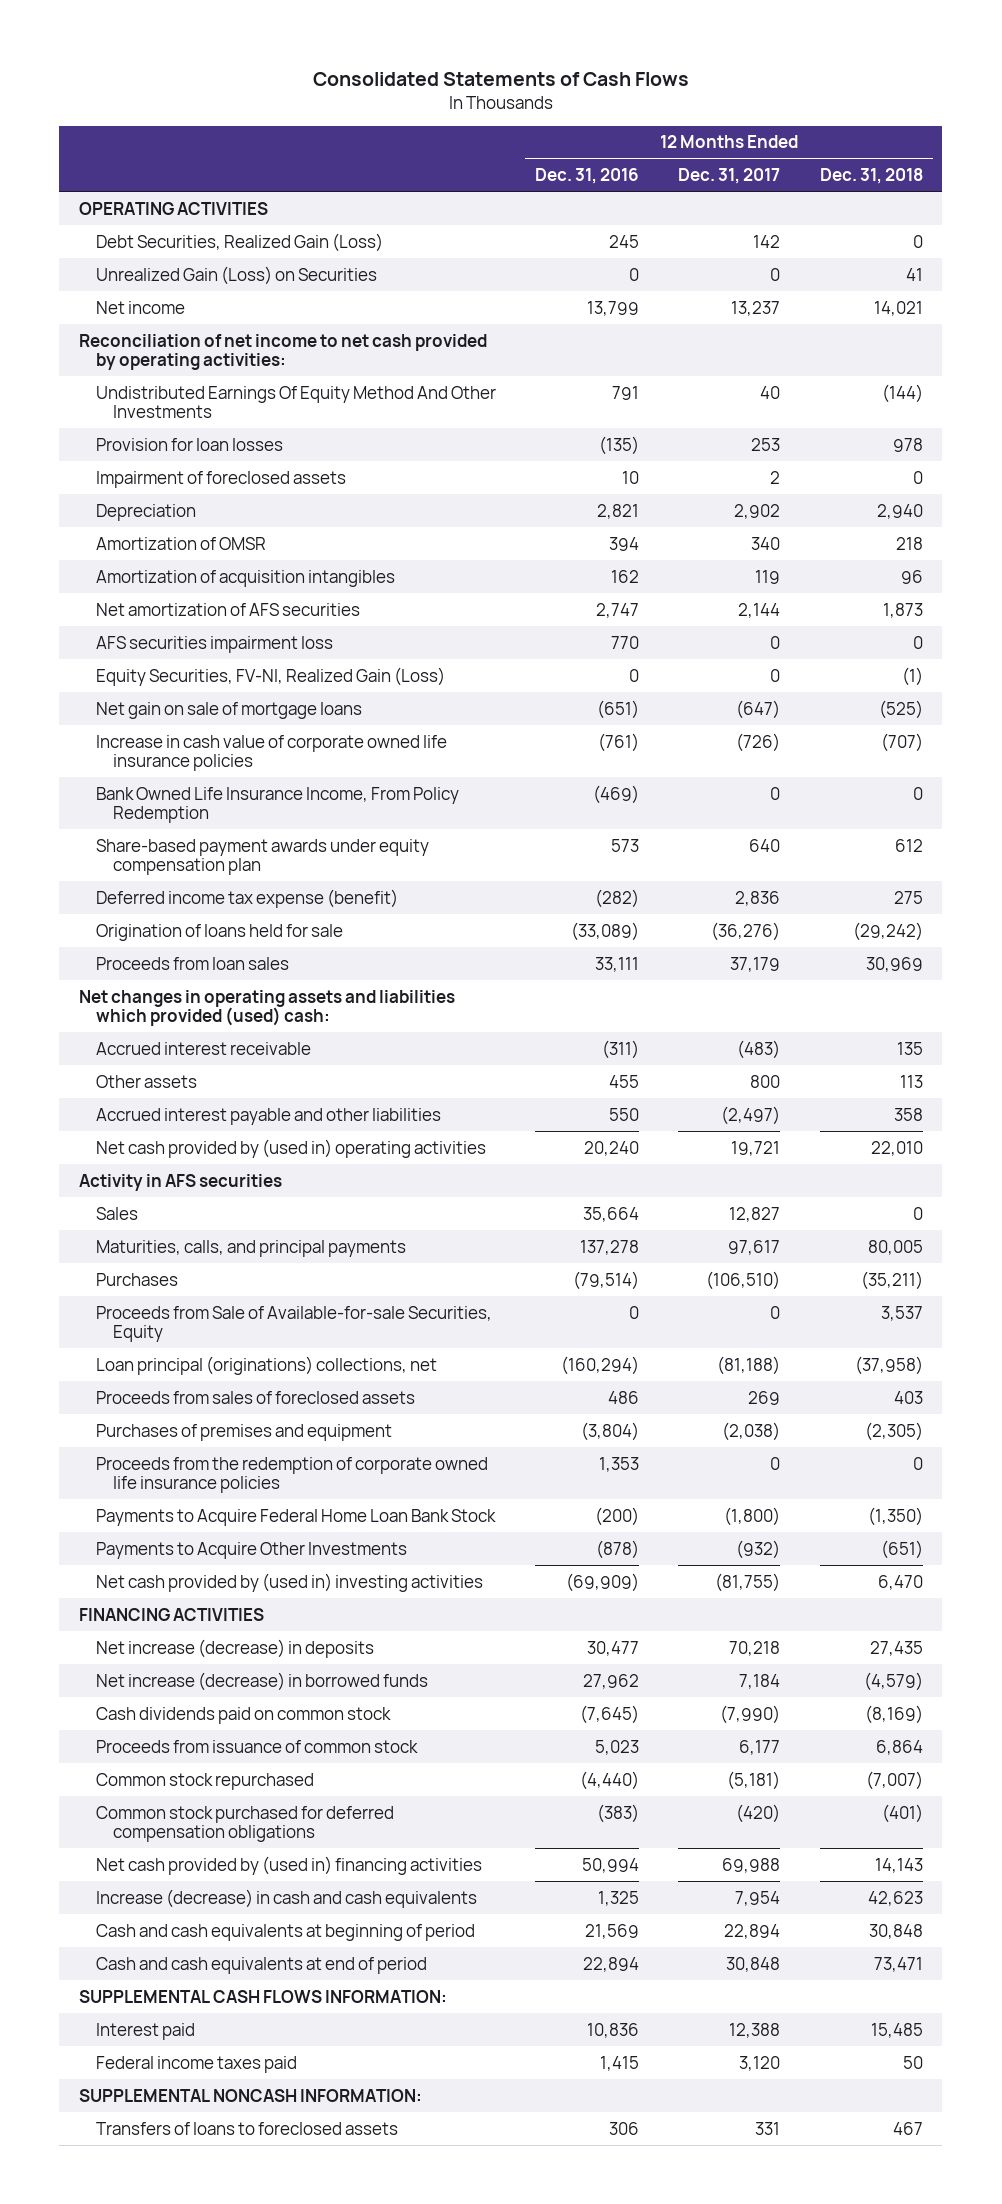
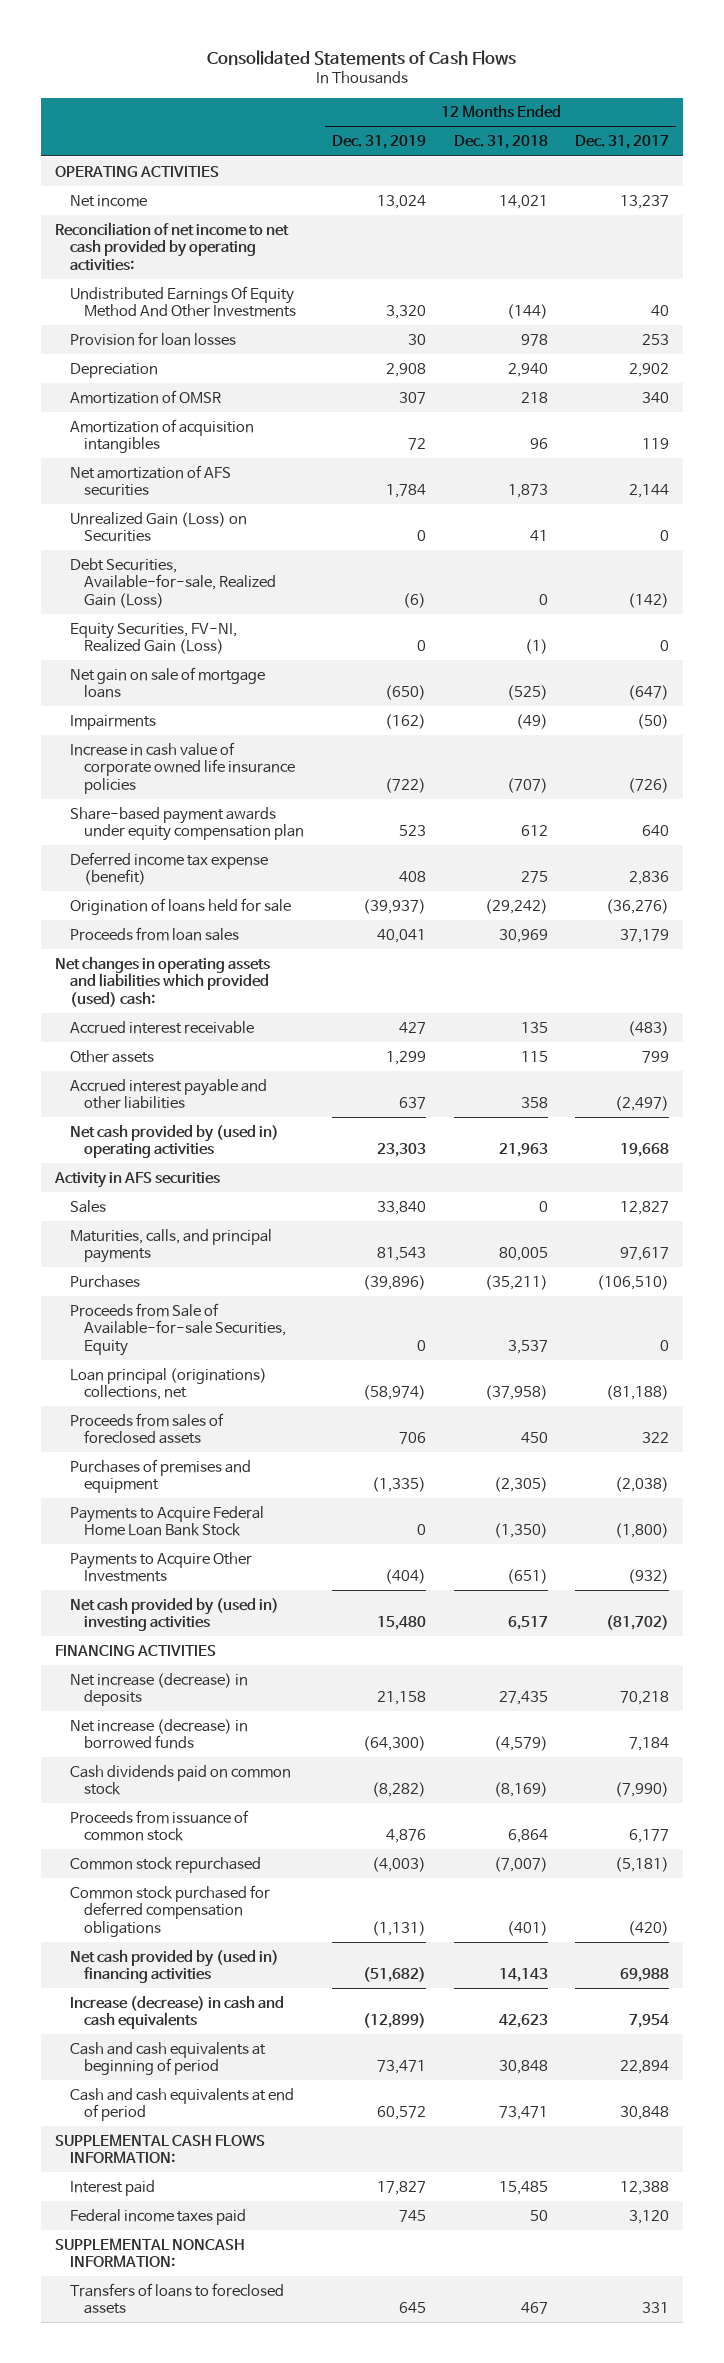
[535,168,640,185] Dec. 31, 2016 -> none
none -> [331,135,426,150] Dec. 31, 2019
[95,232,383,252] Debt Securities, Realized Gain (Loss) -> none
[95,470,346,488] Impairment of foreclosed assets -> none
[95,635,333,653] AFS securities impairment loss -> none
[95,265,377,285] Unrealized Gain (Loss) on Securities -> [69,511,247,543] Unrealized Gain (Loss) on Securities
none -> [69,557,277,608] Debt Securities, Available-for-sale, Realized Gain (Loss)
none -> [69,714,156,730] Impairments
[95,786,459,824] Bank Owned Life Insurance Income, From Policy Redemption -> none
[750,1074,781,1088] 800 -> [642,1050,670,1063] 799
[899,1074,923,1088] 113 -> [520,1050,548,1062] 115
[731,1140,781,1156] 19,721 -> [620,1143,670,1158] 19,668
[870,1140,923,1156] 22,010 -> [498,1143,548,1158] 21,963
[748,1390,781,1405] 269 -> [642,1432,670,1444] 322
[893,1390,923,1404] 403 -> [520,1432,548,1444] 450
[95,1456,488,1494] Proceeds from the redemption of corporate owned life insurance policies -> none
[715,1572,781,1592] (81,755) -> [606,1615,670,1631] (81,702)
[877,1574,923,1590] 6,470 -> [507,1616,548,1631] 6,517

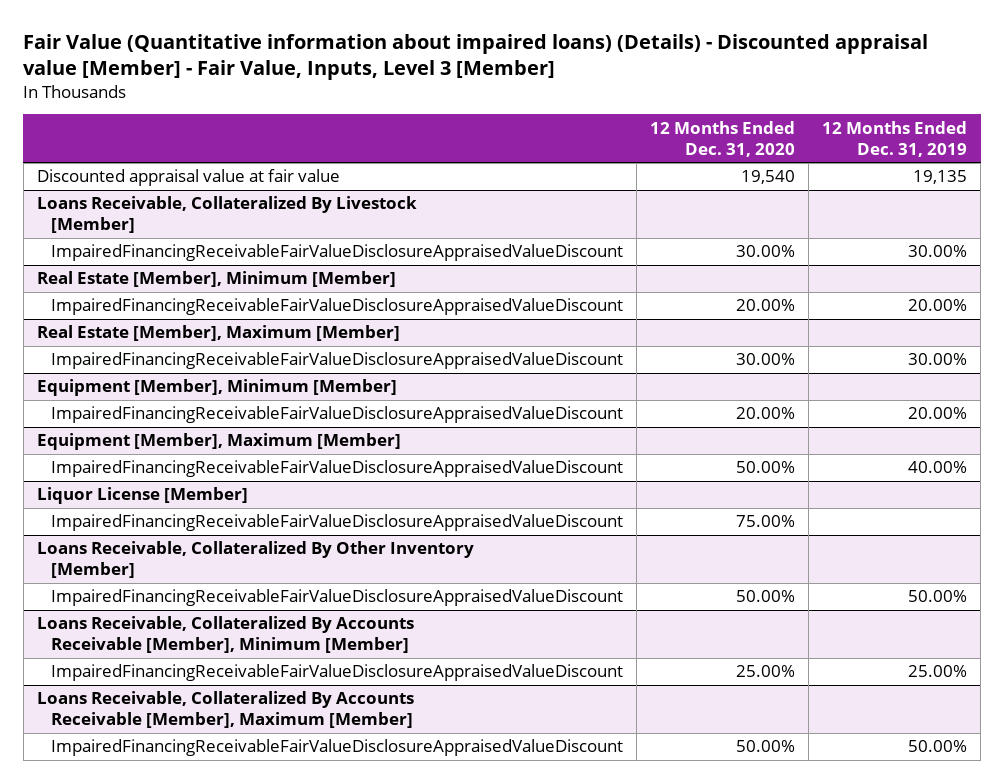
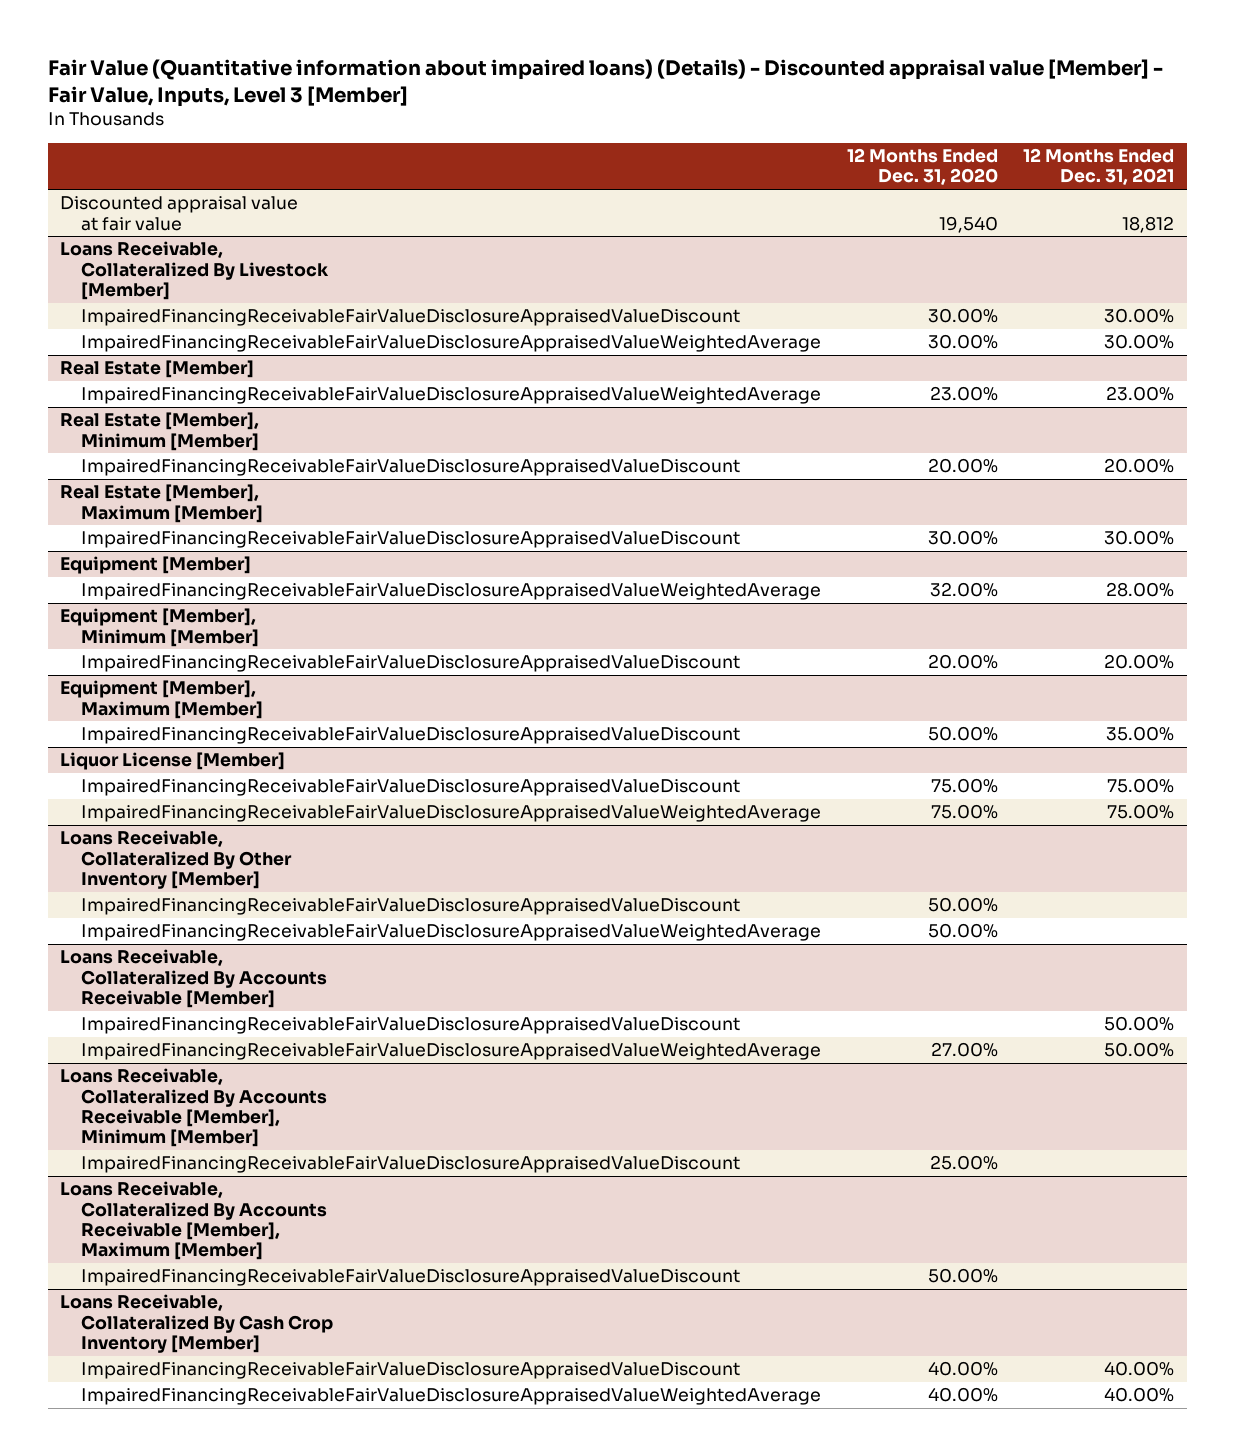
[822,120,968,157] 12 Months Ended Dec. 31, 2019 -> none
none -> [1022,148,1174,186] 12 Months Ended Dec. 31, 2021
none -> [81,335,822,353] ImpairedFinancingReceivableFairValueDisclosureAppraisedValueWeightedAverage
none -> [60,360,255,379] Real Estate [Member]
none -> [81,387,822,405] ImpairedFinancingReceivableFairValueDisclosureAppraisedValueWeightedAverage
none -> [60,556,252,575] Equipment [Member]
none -> [81,583,822,601] ImpairedFinancingReceivableFairValueDisclosureAppraisedValueWeightedAverage
none -> [81,805,822,823] ImpairedFinancingReceivableFairValueDisclosureAppraisedValueWeightedAverage
none -> [81,924,822,942] ImpairedFinancingReceivableFairValueDisclosureAppraisedValueWeightedAverage
none -> [60,949,328,1008] Loans Receivable, Collateralized By Accounts Receivable [Member]
none -> [81,1017,741,1035] ImpairedFinancingReceivableFairValueDisclosureAppraisedValueDiscount
none -> [81,1043,822,1061] ImpairedFinancingReceivableFairValueDisclosureAppraisedValueWeightedAverage
none -> [60,1294,334,1353] Loans Receivable, Collateralized By Cash Crop Inventory [Member]
none -> [81,1362,741,1380] ImpairedFinancingReceivableFairValueDisclosureAppraisedValueDiscount
none -> [81,1388,822,1406] ImpairedFinancingReceivableFairValueDisclosureAppraisedValueWeightedAverage

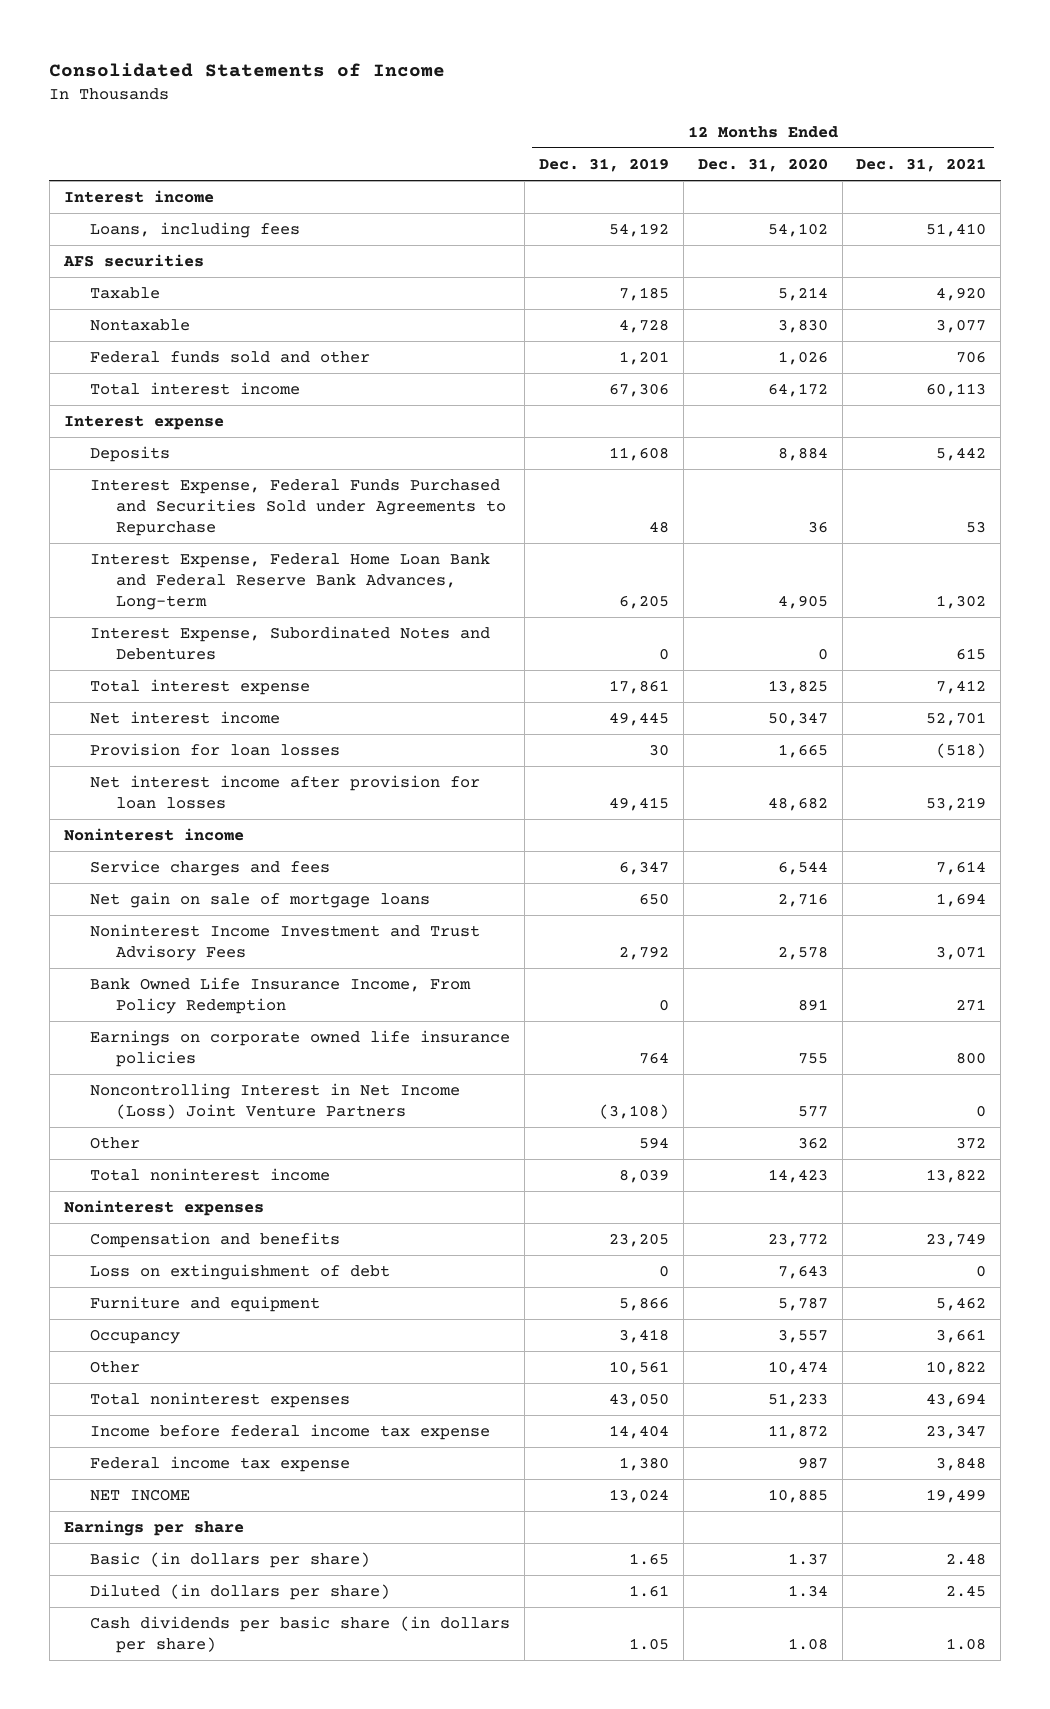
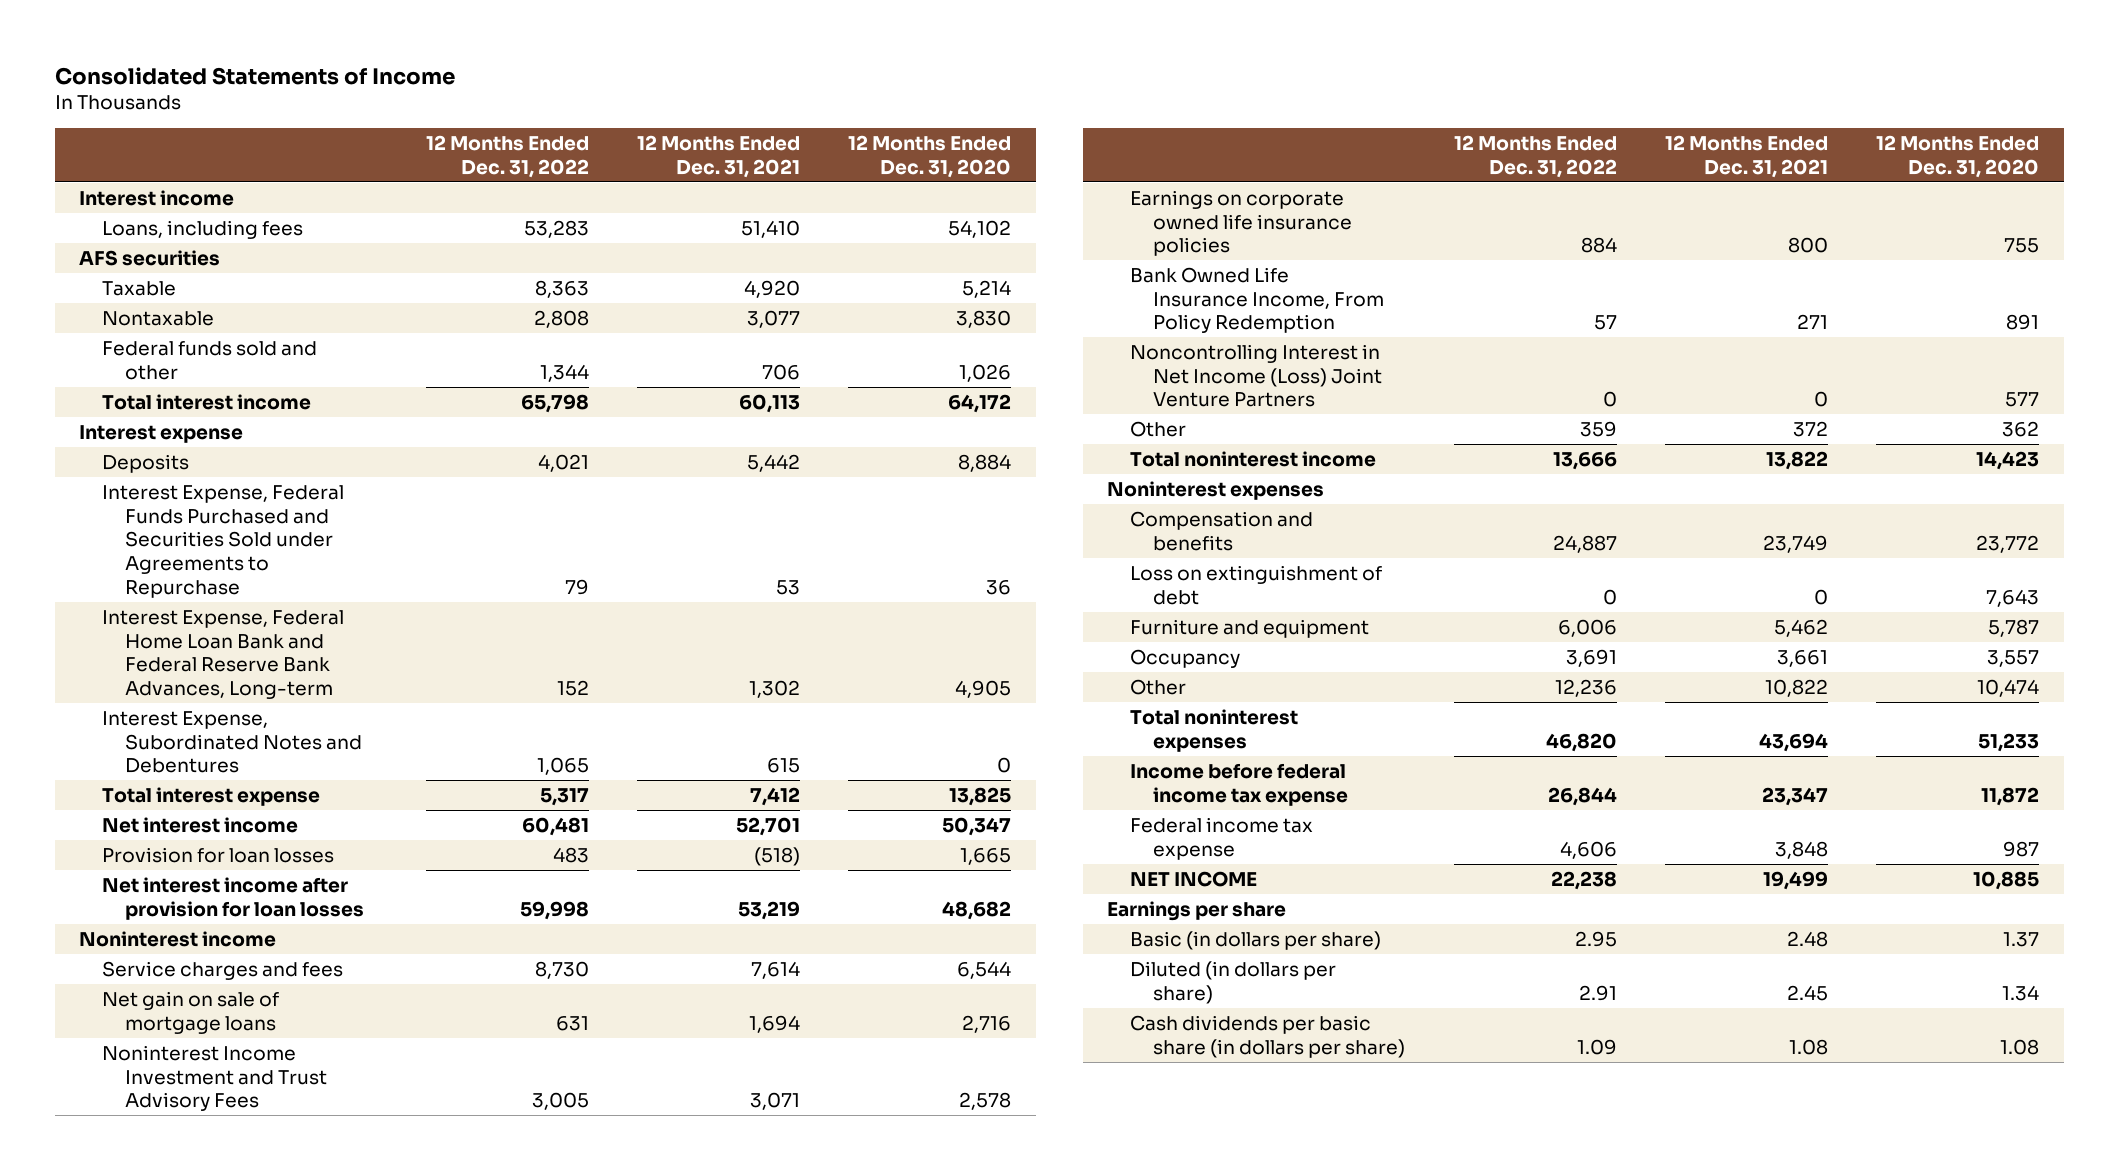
[538,157,669,172] Dec. 31, 2019 -> none
none -> [425,135,589,178] 12 Months Ended Dec. 31, 2022
[89,977,471,1015] Bank Owned Life Insurance Income, From Policy Redemption -> [1130,266,1385,334] Bank Owned Life Insurance Income, From Policy Redemption

